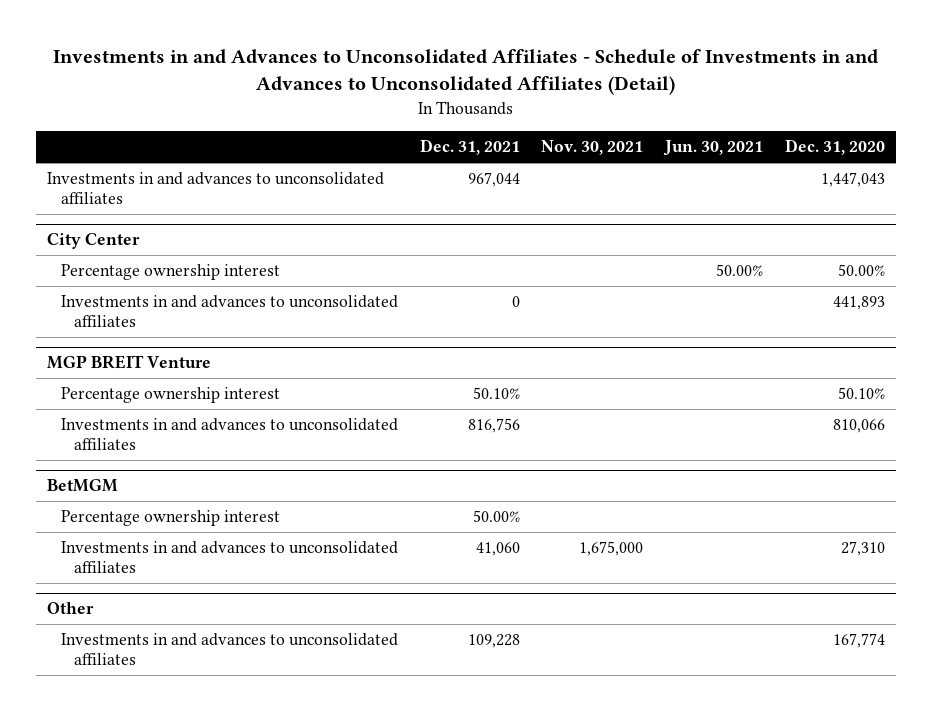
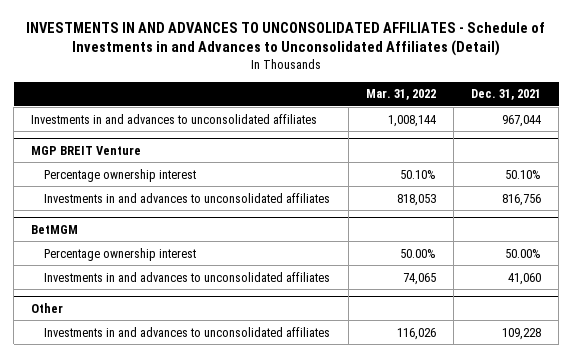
[53,49,879,96] Investments in and Advances to Unconsolidated Affiliates - Schedule of Investments in and Advances to Unconsolidated Affiliates (Detail) -> [26,22,546,57] INVESTMENTS IN AND ADVANCES TO UNCONSOLIDATED AFFILIATES - Schedule of Investments in and Advances to Unconsolidated Affiliates (Detail)
[541,140,644,156] Nov. 30, 2021 -> none
[663,140,764,157] Jun. 30, 2021 -> none
[784,139,885,156] Dec. 31, 2020 -> none
none -> [365,89,436,101] Mar. 31, 2022
[47,233,141,250] City Center -> none
[60,264,280,281] Percentage ownership interest -> none
[60,295,398,328] Investments in and advances to unconsolidated affiliates -> none

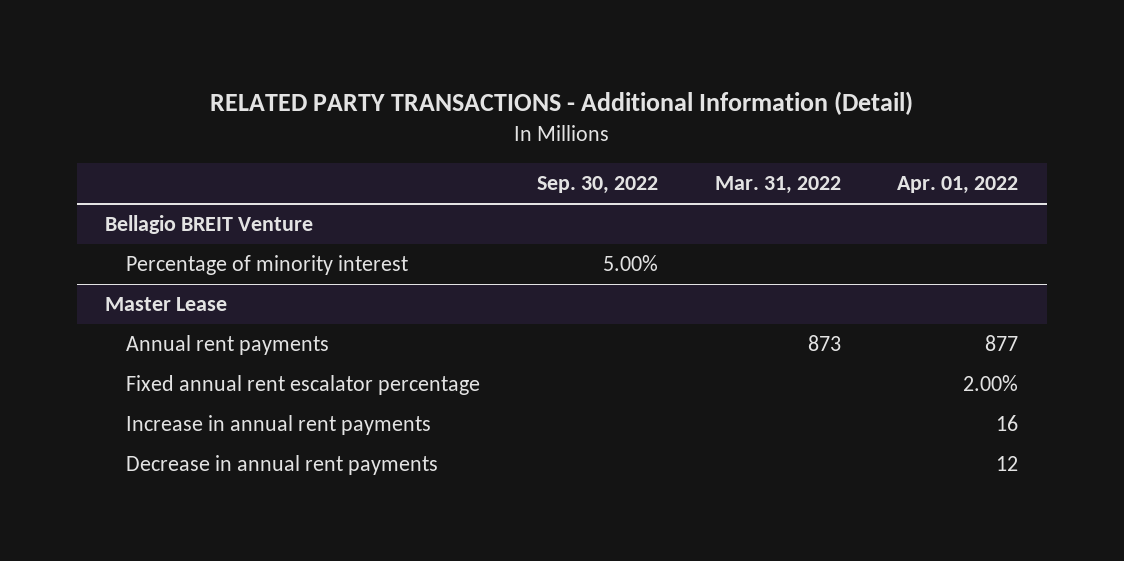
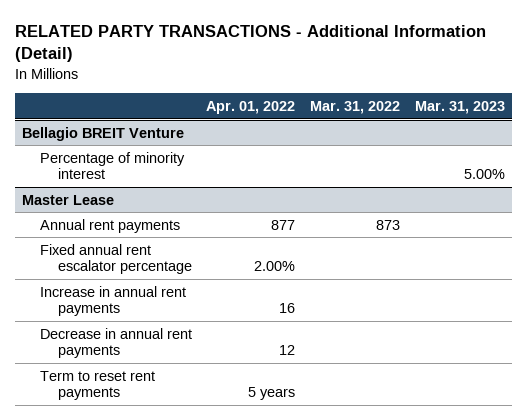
[536,176,658,195] Sep. 30, 2022 -> none
none -> [414,100,505,114] Mar. 31, 2023
none -> [39,370,155,401] Term to reset rent payments

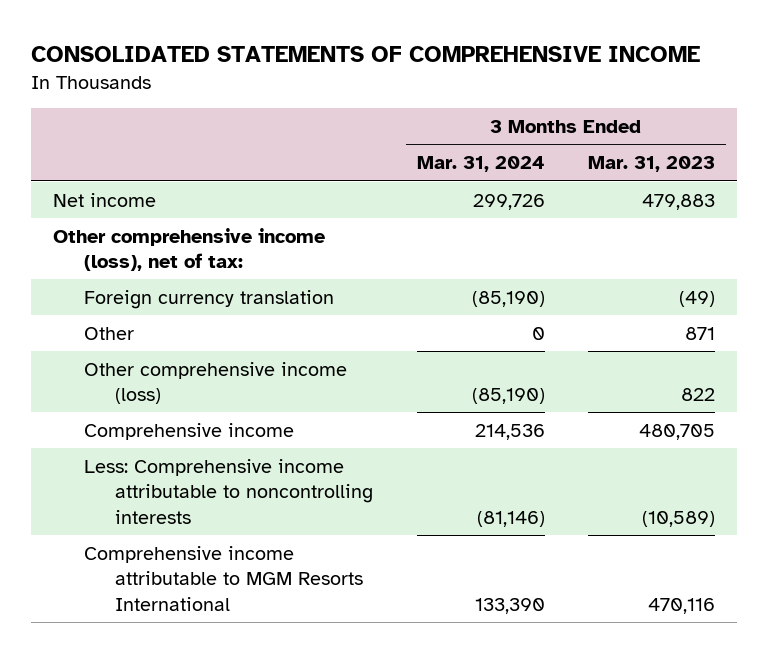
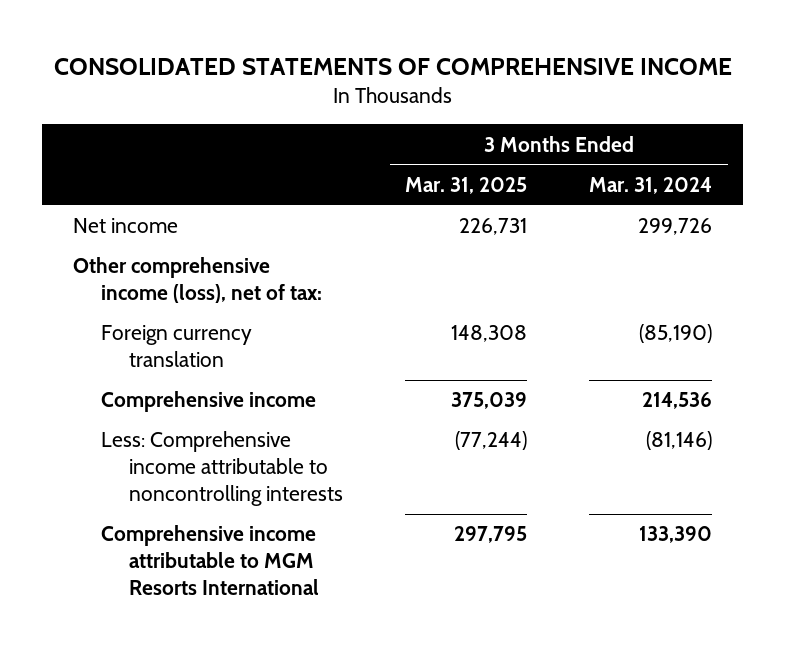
[588,156,716,173] Mar. 31, 2023 -> none
none -> [405,177,528,195] Mar. 31, 2025
[83,326,134,340] Other -> none
[83,361,347,405] Other comprehensive income (loss) -> none

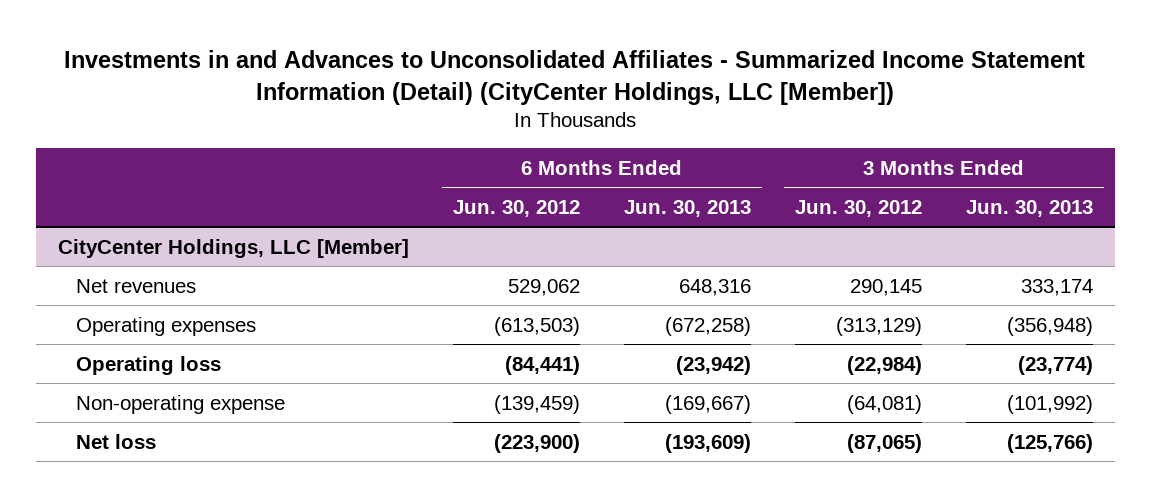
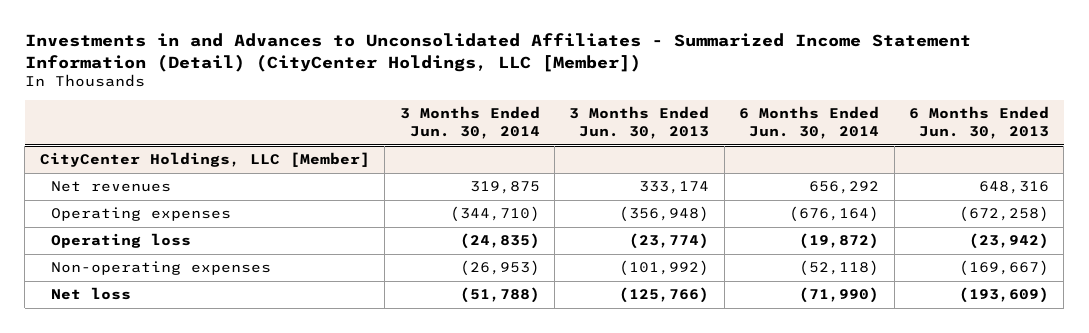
[452,199,580,217] Jun. 30, 2012 -> none
[794,199,922,217] Jun. 30, 2012 -> none
none -> [399,106,540,140] 3 Months Ended Jun. 30, 2014
none -> [739,106,880,140] 6 Months Ended Jun. 30, 2014
[75,394,285,414] Non-operating expense -> [51,261,272,276] Non-operating expenses

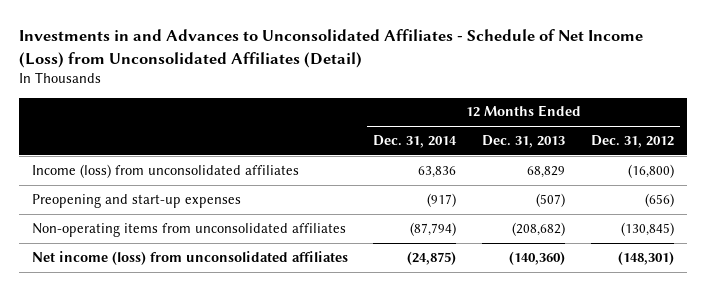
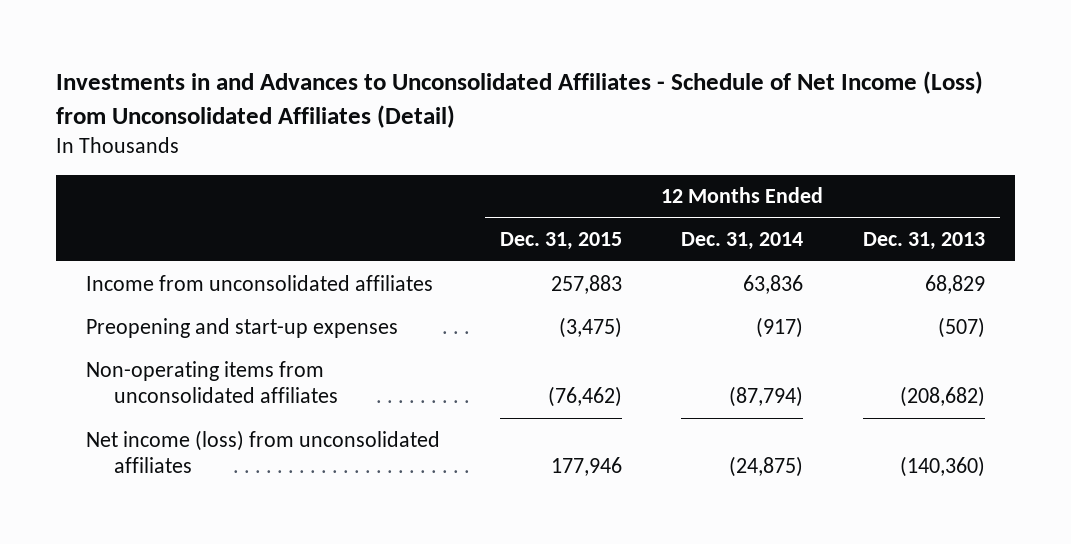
[590,135,674,149] Dec. 31, 2012 -> none
none -> [499,232,622,251] Dec. 31, 2015
[31,163,299,178] Income (loss) from unconsolidated affiliates -> [86,274,434,291] Income from unconsolidated affiliates

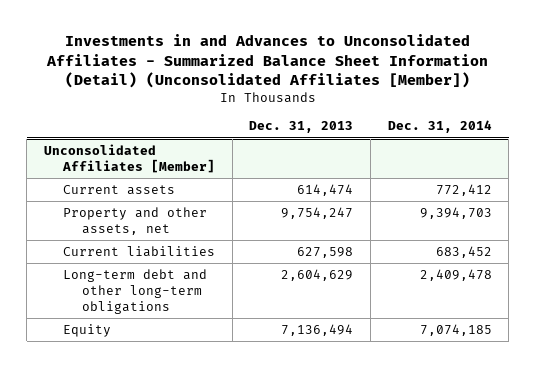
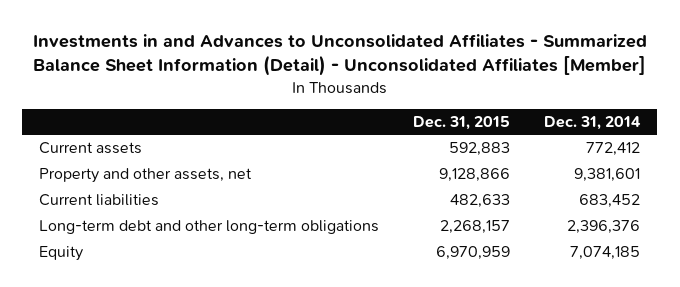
[45,34,488,89] Investments in and Advances to Unconsolidated Affiliates - Summarized Balance Sheet Information (Detail) (Unconsolidated Affiliates [Member]) -> [32,33,647,77] Investments in and Advances to Unconsolidated Affiliates - Summarized Balance Sheet Information (Detail) - Unconsolidated Affiliates [Member]
[249,121,354,134] Dec. 31, 2013 -> none
none -> [413,115,511,130] Dec. 31, 2015
[44,143,215,174] Unconsolidated Affiliates [Member] -> none
[419,206,492,219] 9,394,703 -> [574,168,641,183] 9,381,601
[419,268,492,281] 2,409,478 -> [567,220,641,235] 2,396,376

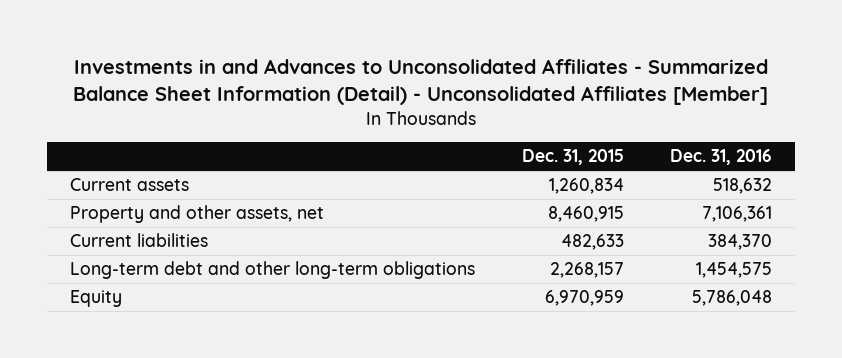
[544,115,642,130] Dec. 31, 2014 -> none
none -> [670,149,773,166] Dec. 31, 2016
[449,142,511,157] 592,883 -> [548,178,624,195] 1,260,834
[439,168,511,183] 9,128,866 -> [547,206,624,223] 8,460,915

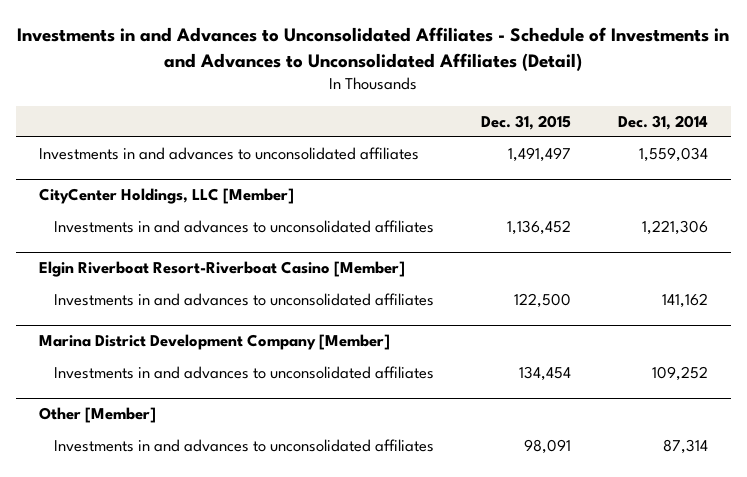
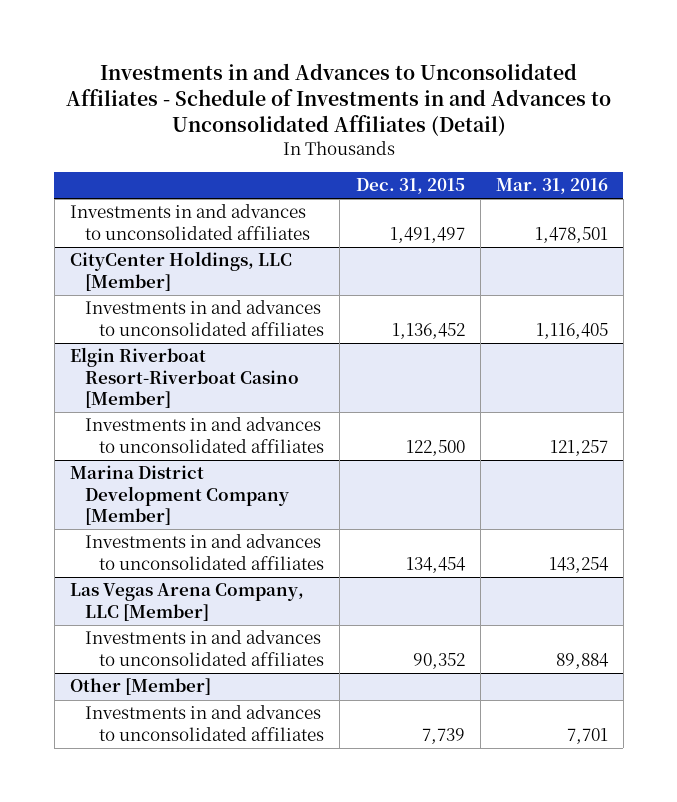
[617,114,708,130] Dec. 31, 2014 -> none
none -> [495,178,608,195] Mar. 31, 2016
none -> [69,583,304,621] Las Vegas Arena Company, LLC [Member]
none -> [84,630,325,666] Investments in and advances to unconsolidated affiliates
[524,439,572,455] 98,091 -> [421,727,465,744] 7,739

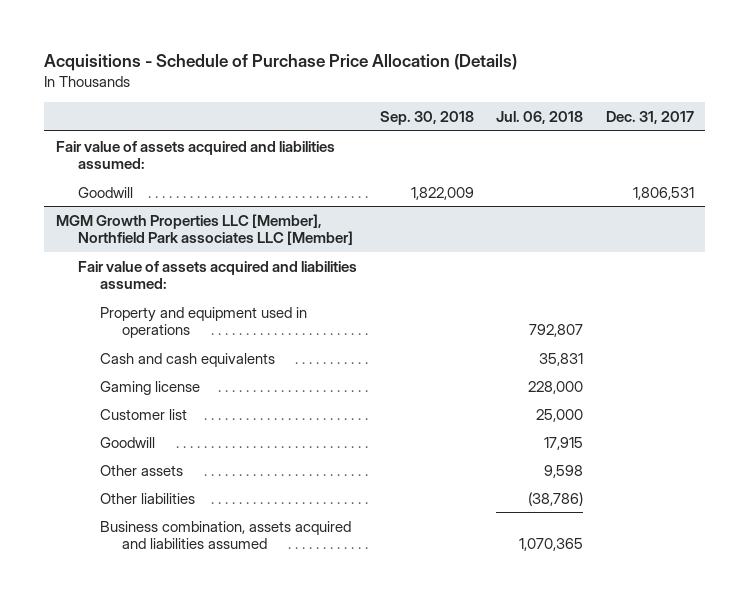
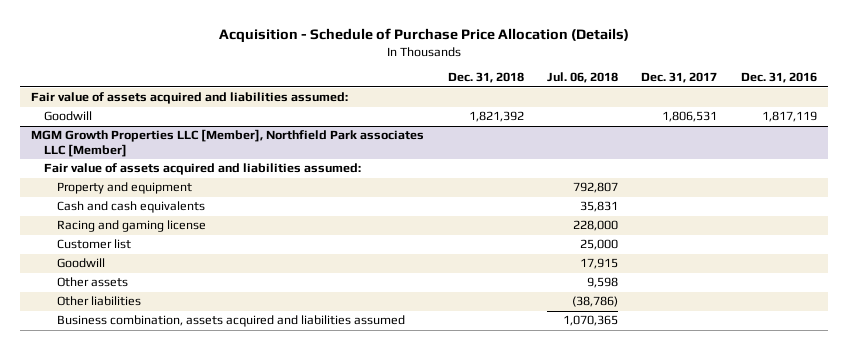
[44,54,518,72] Acquisitions - Schedule of Purchase Price Allocation (Details) -> [218,27,629,43] Acquisition - Schedule of Purchase Price Allocation (Details)
[379,110,474,125] Sep. 30, 2018 -> none
none -> [447,72,524,84] Dec. 31, 2018
none -> [740,72,817,84] Dec. 31, 2016
[100,306,308,338] Property and equipment used in operations -> [56,182,192,195] Property and equipment
[100,380,201,395] Gaming license -> [56,220,206,233] Racing and gaming license

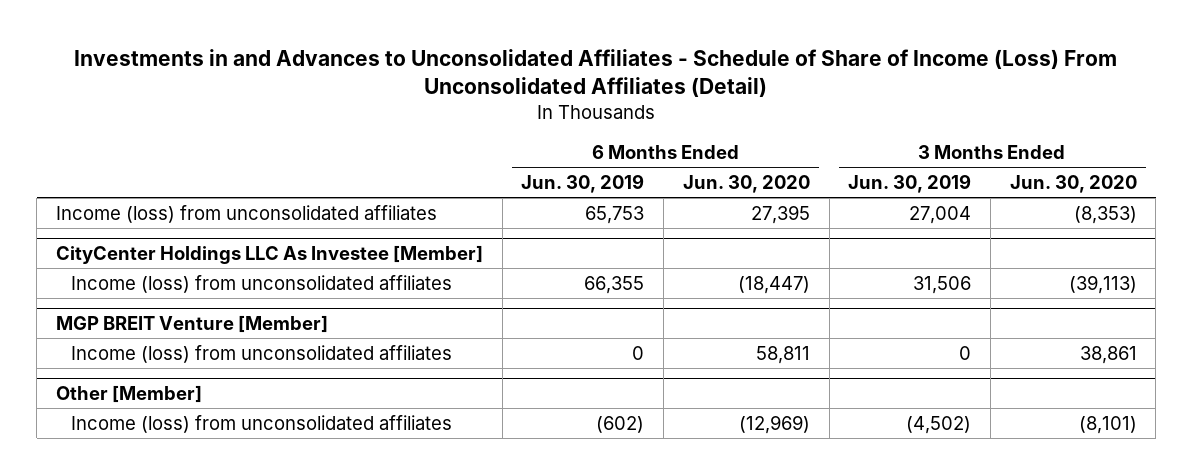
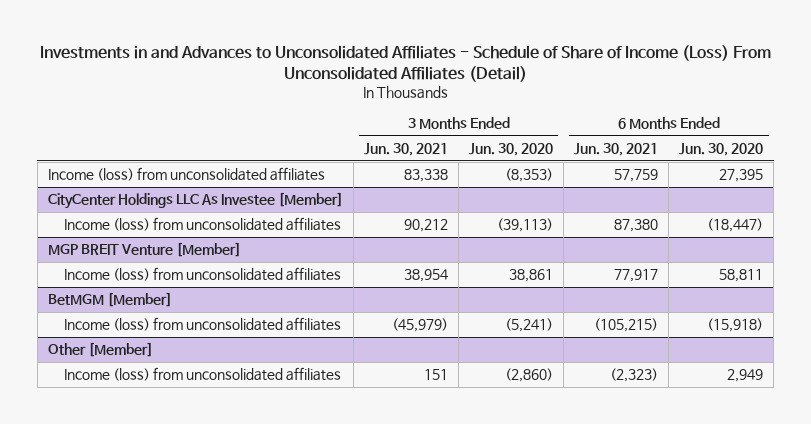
[521,173,645,193] Jun. 30, 2019 -> none
[848,173,972,193] Jun. 30, 2019 -> none
none -> [364,142,449,156] Jun. 30, 2021
none -> [574,142,659,156] Jun. 30, 2021
none -> [47,292,172,308] BetMGM [Member]
none -> [63,317,341,332] Income (loss) from unconsolidated affiliates
[738,414,810,434] (12,969) -> [727,369,764,383] 2,949
[1078,415,1137,434] (8,101) -> [505,368,554,383] (2,860)

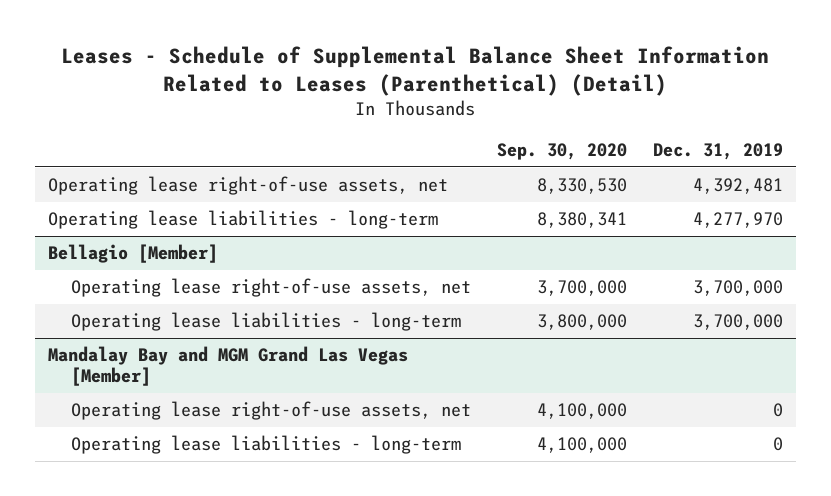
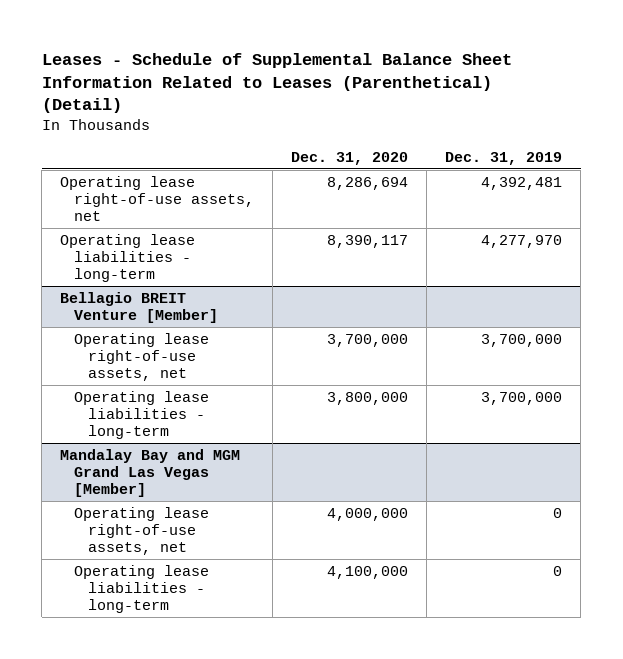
[496,143,627,161] Sep. 30, 2020 -> none
none -> [291,151,409,165] Dec. 31, 2020
[47,244,218,264] Bellagio [Member] -> [60,291,219,323] Bellagio BREIT Venture [Member]

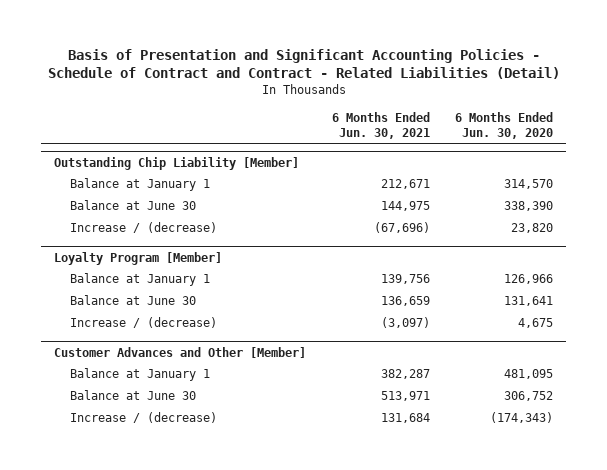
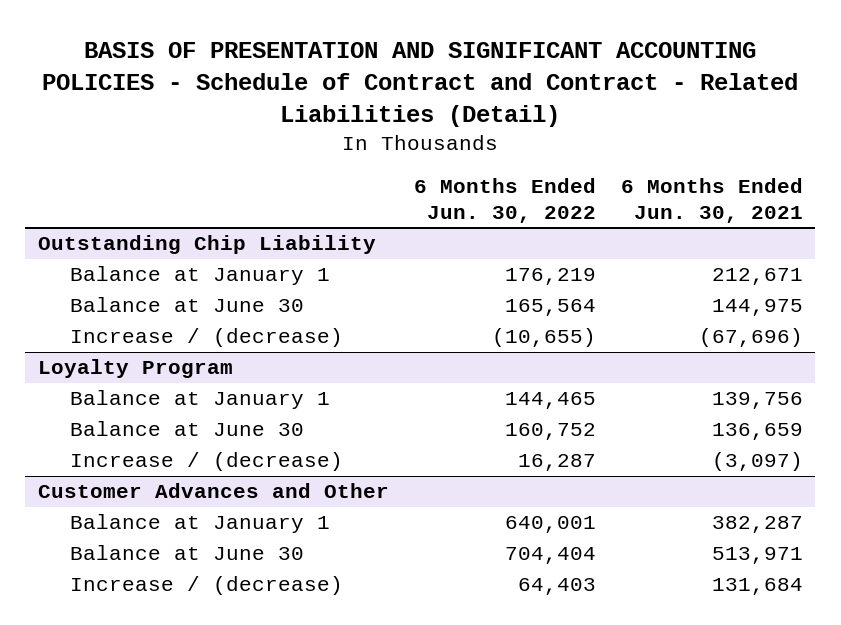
[47,48,560,80] Basis of Presentation and Significant Accounting Policies - Schedule of Contract and Contract - Related Liabilities (Detail) -> [42,41,799,128] BASIS OF PRESENTATION AND SIGNIFICANT ACCOUNTING POLICIES - Schedule of Contract and Contract - Related Liabilities (Detail)
[455,111,554,139] 6 Months Ended Jun. 30, 2020 -> none
none -> [413,178,596,223] 6 Months Ended Jun. 30, 2022
[53,156,299,170] Outstanding Chip Liability [Member] -> [37,235,376,255] Outstanding Chip Liability
[53,251,222,265] Loyalty Program [Member] -> [37,359,233,379] Loyalty Program
[53,346,306,358] Customer Advances and Other [Member] -> [37,483,389,499] Customer Advances and Other

